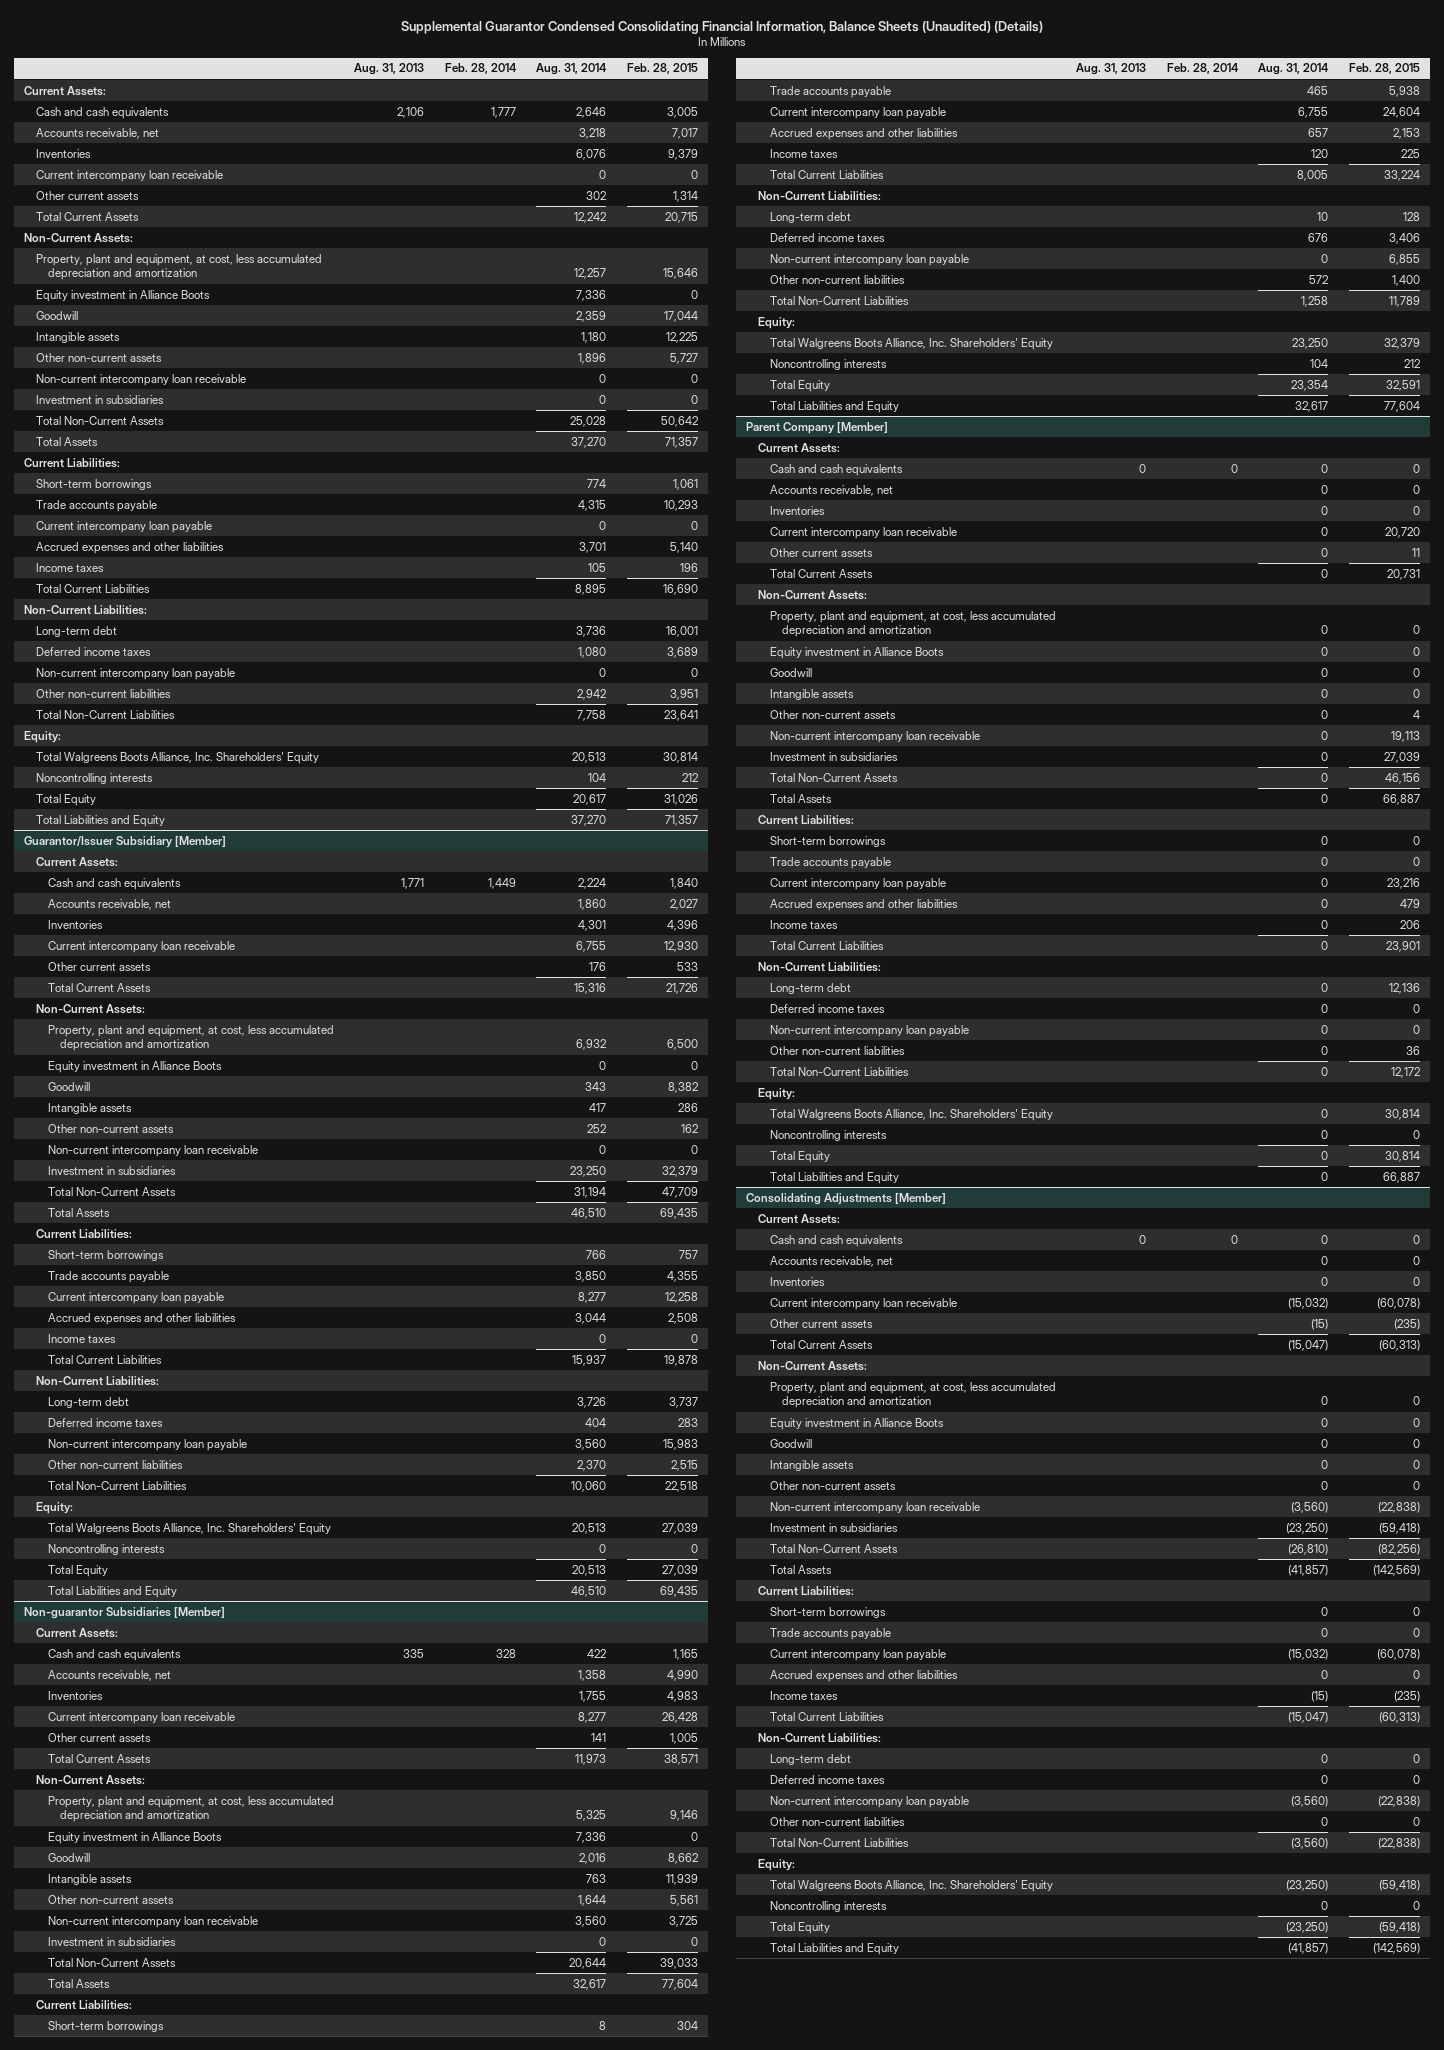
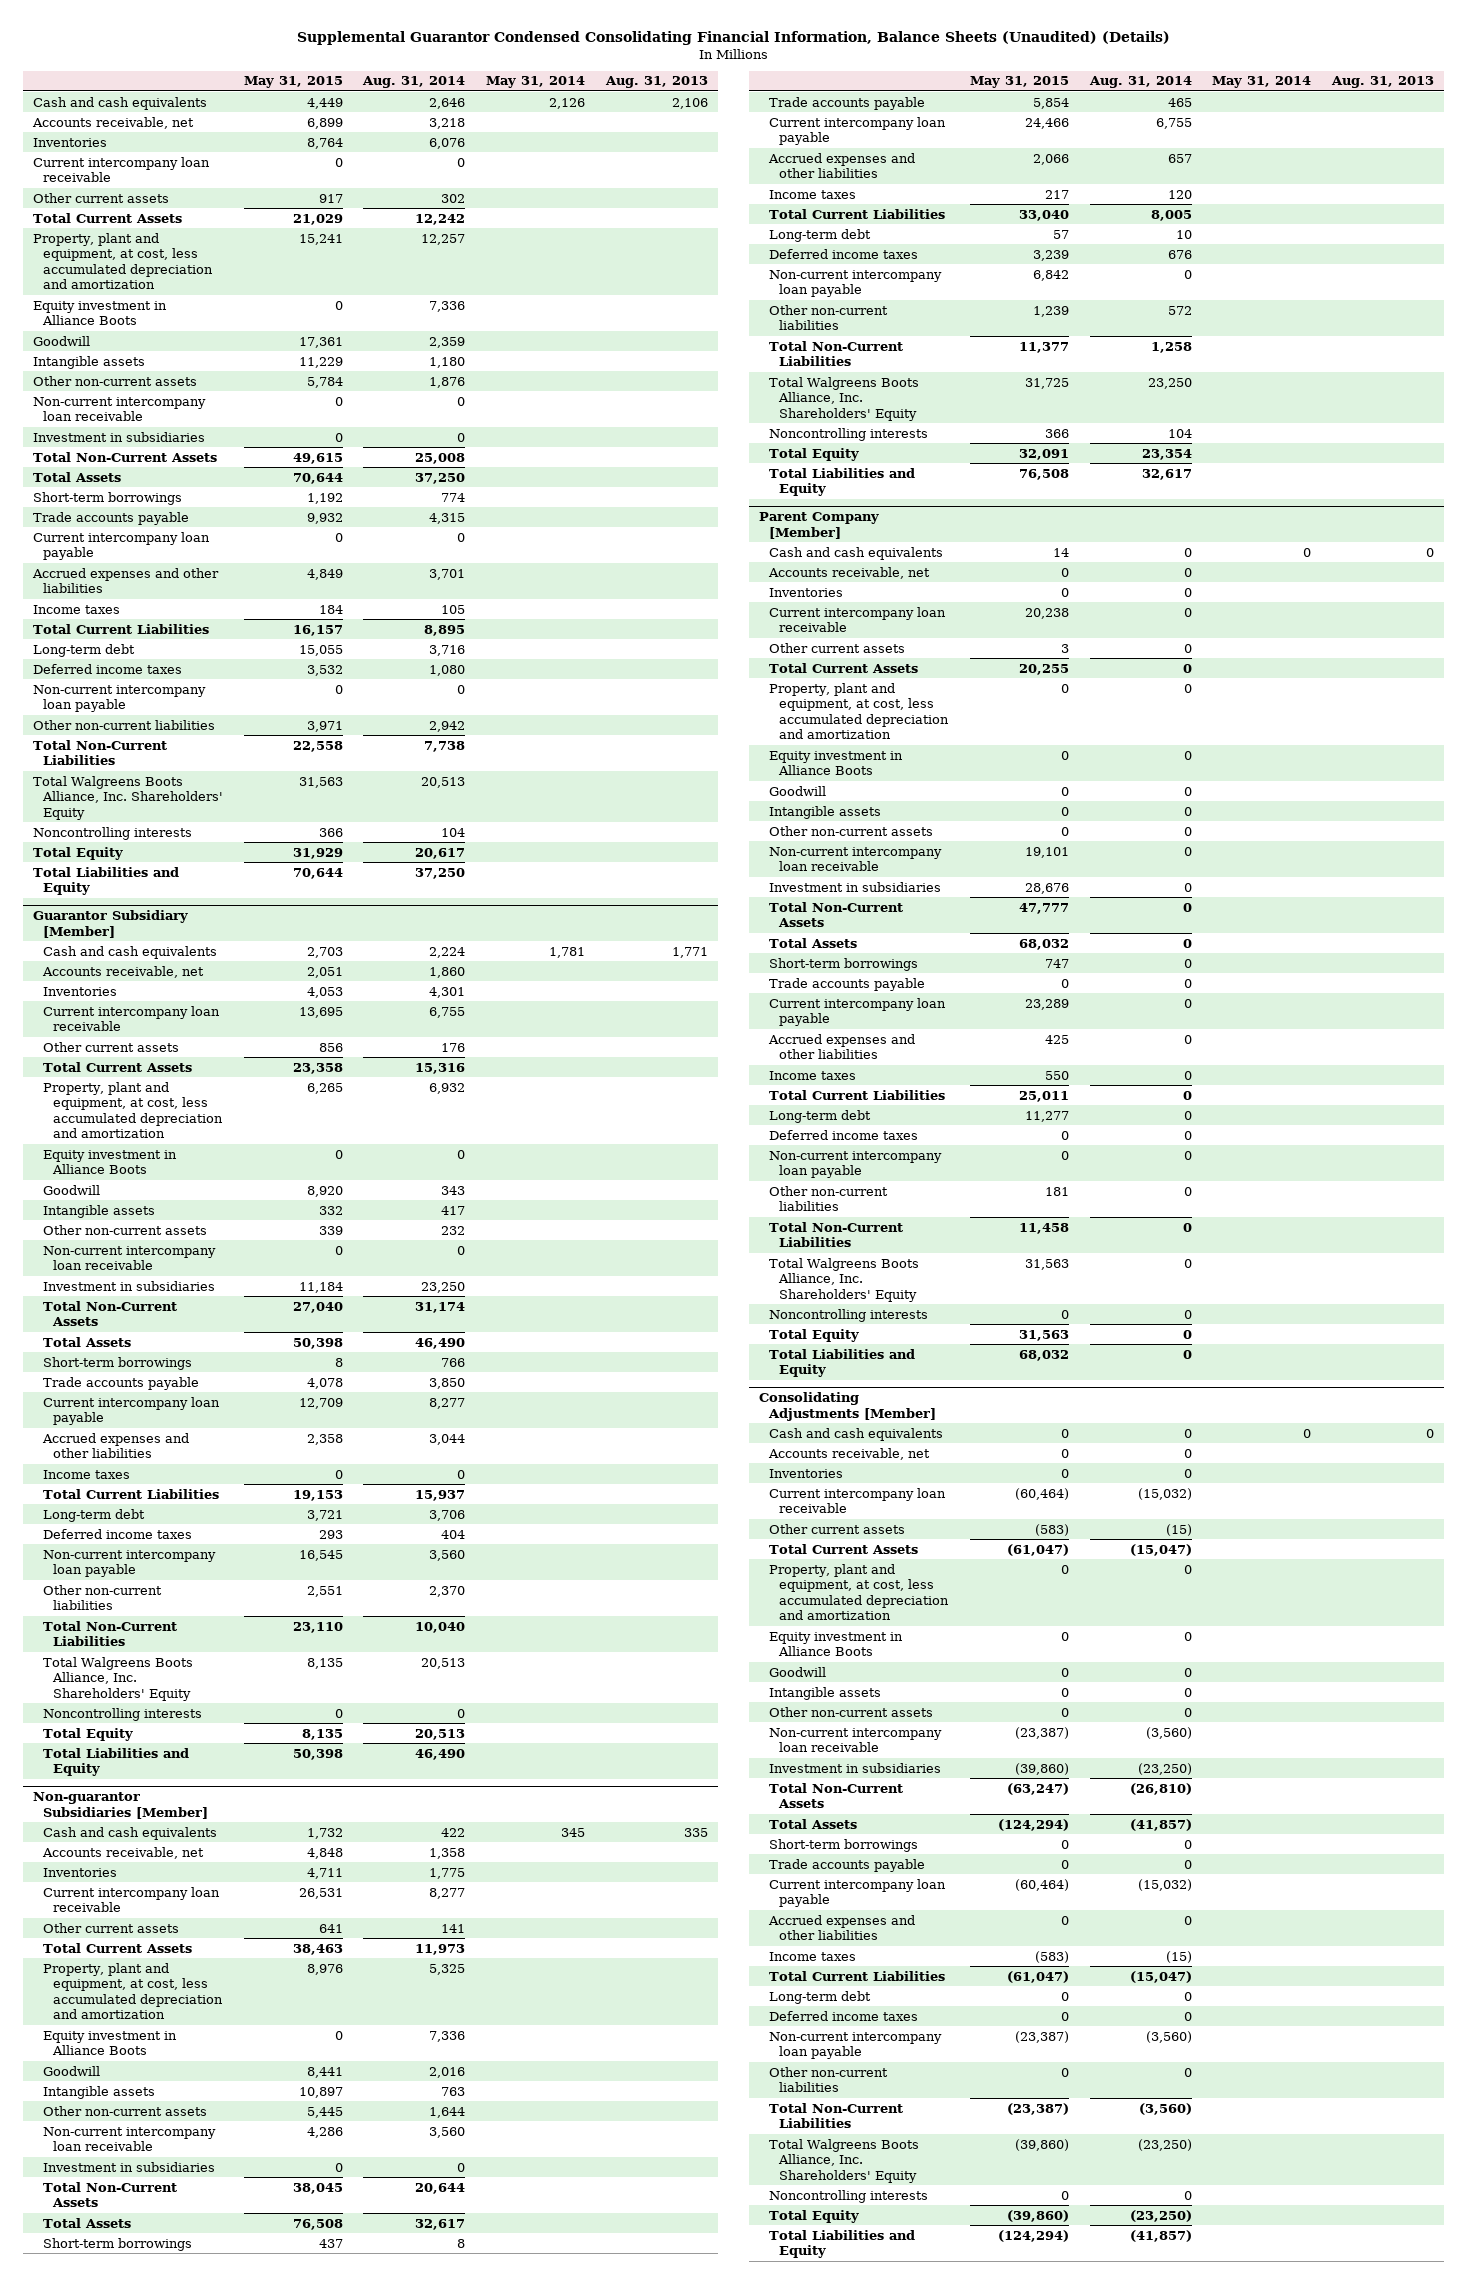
[444,63,517,75] Feb. 28, 2014 -> none
[626,63,698,75] Feb. 28, 2015 -> none
none -> [243,76,343,89] May 31, 2015
none -> [486,76,586,89] May 31, 2014
[24,85,107,96] Current Assets: -> none
[24,232,134,243] Non-Current Assets: -> none
[578,352,607,364] 1,896 -> [429,376,466,388] 1,876
[24,457,121,468] Current Liabilities: -> none
[570,415,607,427] 25,028 -> [415,452,466,464] 25,008
[571,436,607,448] 37,270 -> [415,472,466,484] 37,250
[24,604,148,615] Non-Current Liabilities: -> none
[576,625,607,637] 3,736 -> [429,644,466,656] 3,716
[24,730,62,743] Equity: -> none
[577,709,607,721] 7,758 -> [424,740,466,752] 7,738
[35,856,118,867] Current Assets: -> none
[571,814,607,826] 37,270 -> [415,867,466,879] 37,250
[24,835,227,848] Guarantor/Issuer Subsidiary [Member] -> [33,910,189,938] Guarantor Subsidiary [Member]
[35,1003,145,1014] Non-Current Assets: -> none
[587,1123,607,1133] 252 -> [441,1225,466,1235] 232
[35,1228,132,1239] Current Liabilities: -> none
[574,1186,607,1198] 31,194 -> [415,1301,466,1313] 31,174
[571,1207,607,1219] 46,510 -> [415,1337,466,1349] 46,490
[35,1375,159,1386] Non-Current Liabilities: -> none
[577,1396,607,1408] 3,726 -> [429,1509,466,1521] 3,706
[35,1501,73,1514] Equity: -> none
[571,1480,607,1492] 10,060 -> [415,1621,466,1633] 10,040
[571,1585,607,1597] 46,510 -> [415,1748,466,1760] 46,490
[35,1627,118,1638] Current Assets: -> none
[579,1690,607,1702] 1,755 -> [429,1867,466,1879] 1,775
[35,1774,145,1785] Non-Current Assets: -> none
[35,1999,132,2010] Current Liabilities: -> none
[758,190,882,201] Non-Current Liabilities: -> none
[758,316,796,329] Equity: -> none
[758,442,841,453] Current Assets: -> none
[758,589,868,600] Non-Current Assets: -> none
[758,814,855,825] Current Liabilities: -> none
[758,961,882,972] Non-Current Liabilities: -> none
[758,1087,796,1100] Equity: -> none
[758,1213,841,1224] Current Assets: -> none
[758,1360,868,1371] Non-Current Assets: -> none
[758,1585,855,1596] Current Liabilities: -> none
[758,1732,882,1743] Non-Current Liabilities: -> none
[758,1858,796,1871] Equity: -> none

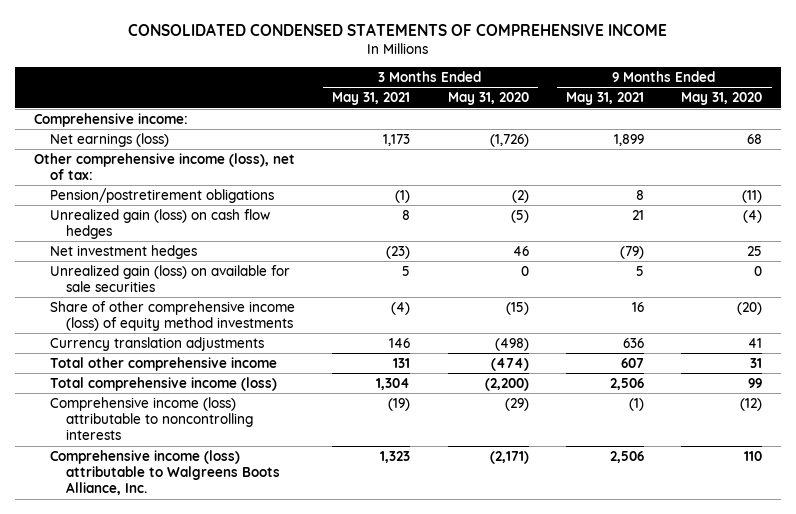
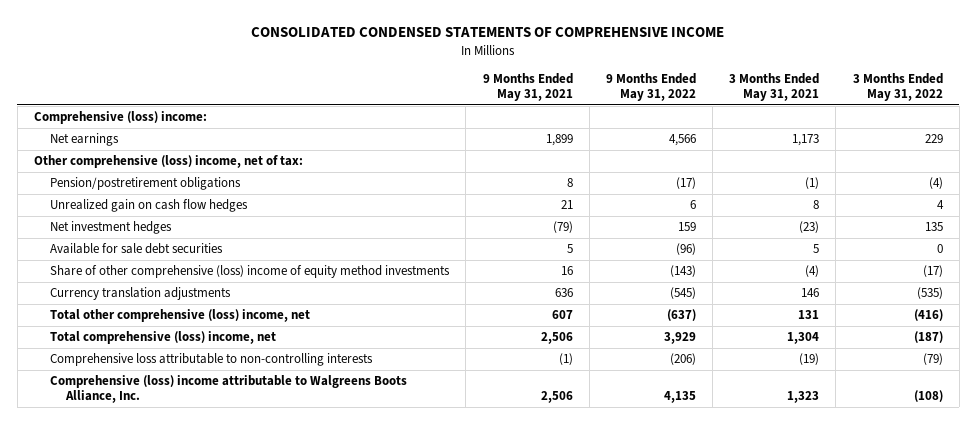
[447,92,529,106] May 31, 2020 -> none
[681,92,763,106] May 31, 2020 -> none
none -> [605,72,696,101] 9 Months Ended May 31, 2022
none -> [852,72,943,101] 3 Months Ended May 31, 2022
[33,112,188,127] Comprehensive income: -> [33,111,207,125] Comprehensive (loss) income:
[50,132,170,147] Net earnings (loss) -> [50,133,120,147] Net earnings
[33,152,295,181] Other comprehensive income (loss), net of tax: -> [33,155,303,169] Other comprehensive (loss) income, net of tax:
[50,208,271,240] Unrealized gain (loss) on cash flow hedges -> [50,199,249,213] Unrealized gain on cash flow hedges
[50,264,291,293] Unrealized gain (loss) on available for sale securities -> [50,243,224,255] Available for sale debt securities
[50,300,296,332] Share of other comprehensive income (loss) of equity method investments -> [50,265,451,279] Share of other comprehensive (loss) income of equity method investments
[50,356,278,371] Total other comprehensive income -> [50,309,311,323] Total other comprehensive (loss) income, net
[50,376,278,391] Total comprehensive income (loss) -> [50,331,277,345] Total comprehensive (loss) income, net
[50,396,254,441] Comprehensive income (loss) attributable to noncontrolling interests -> [50,353,374,367] Comprehensive loss attributable to non-controlling interests
[50,449,281,496] Comprehensive income (loss) attributable to Walgreens Boots Alliance, Inc. -> [50,375,408,404] Comprehensive (loss) income attributable to Walgreens Boots Alliance, Inc.

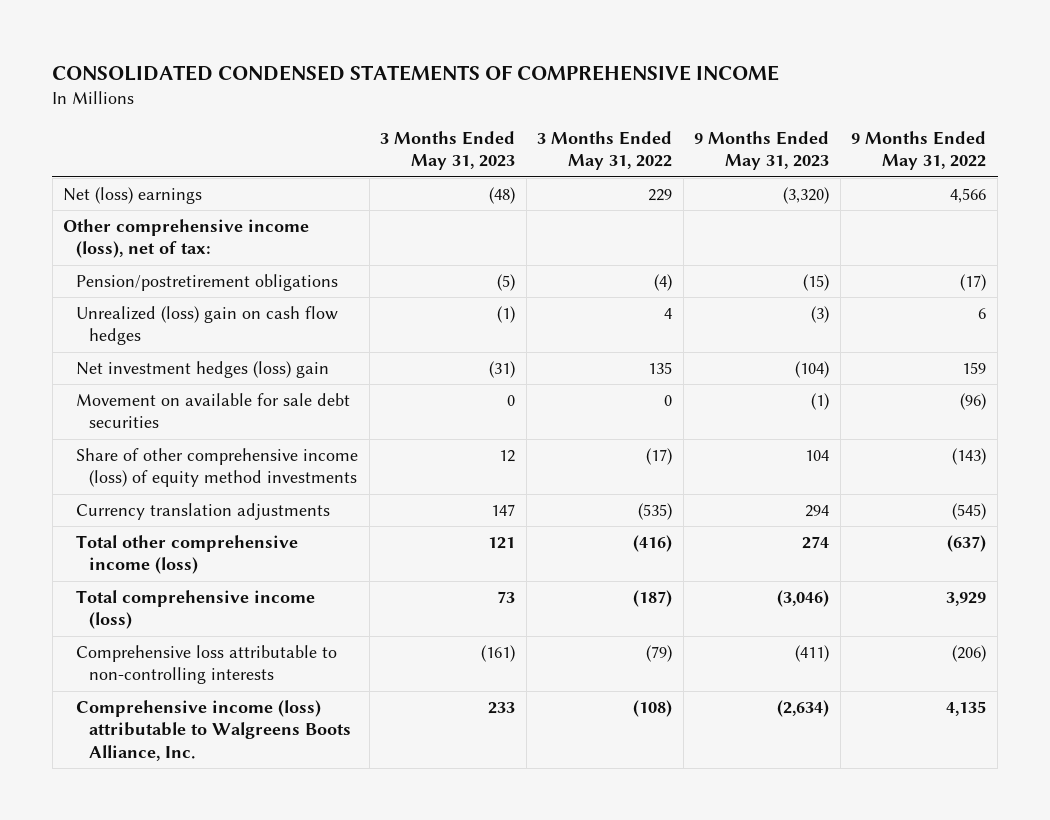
[482,72,573,101] 9 Months Ended May 31, 2021 -> none
[729,72,820,101] 3 Months Ended May 31, 2021 -> none
none -> [380,130,516,171] 3 Months Ended May 31, 2023
none -> [694,130,830,171] 9 Months Ended May 31, 2023
[33,111,207,125] Comprehensive (loss) income: -> none
[50,133,120,147] Net earnings -> [63,186,203,204] Net (loss) earnings
[33,155,303,169] Other comprehensive (loss) income, net of tax: -> [63,218,310,259] Other comprehensive income (loss), net of tax:
[50,199,249,213] Unrealized gain on cash flow hedges -> [76,305,339,346] Unrealized (loss) gain on cash flow hedges
[50,221,173,235] Net investment hedges -> [76,360,330,378] Net investment hedges (loss) gain
[50,243,224,255] Available for sale debt securities -> [76,392,351,429] Movement on available for sale debt securities
[50,265,451,279] Share of other comprehensive (loss) income of equity method investments -> [76,447,359,488] Share of other comprehensive income (loss) of equity method investments
[50,309,311,323] Total other comprehensive (loss) income, net -> [76,534,299,575] Total other comprehensive income (loss)
[50,331,277,345] Total comprehensive (loss) income, net -> [76,589,316,630] Total comprehensive income (loss)
[50,375,408,404] Comprehensive (loss) income attributable to Walgreens Boots Alliance, Inc. -> [76,699,352,762] Comprehensive income (loss) attributable to Walgreens Boots Alliance, Inc.

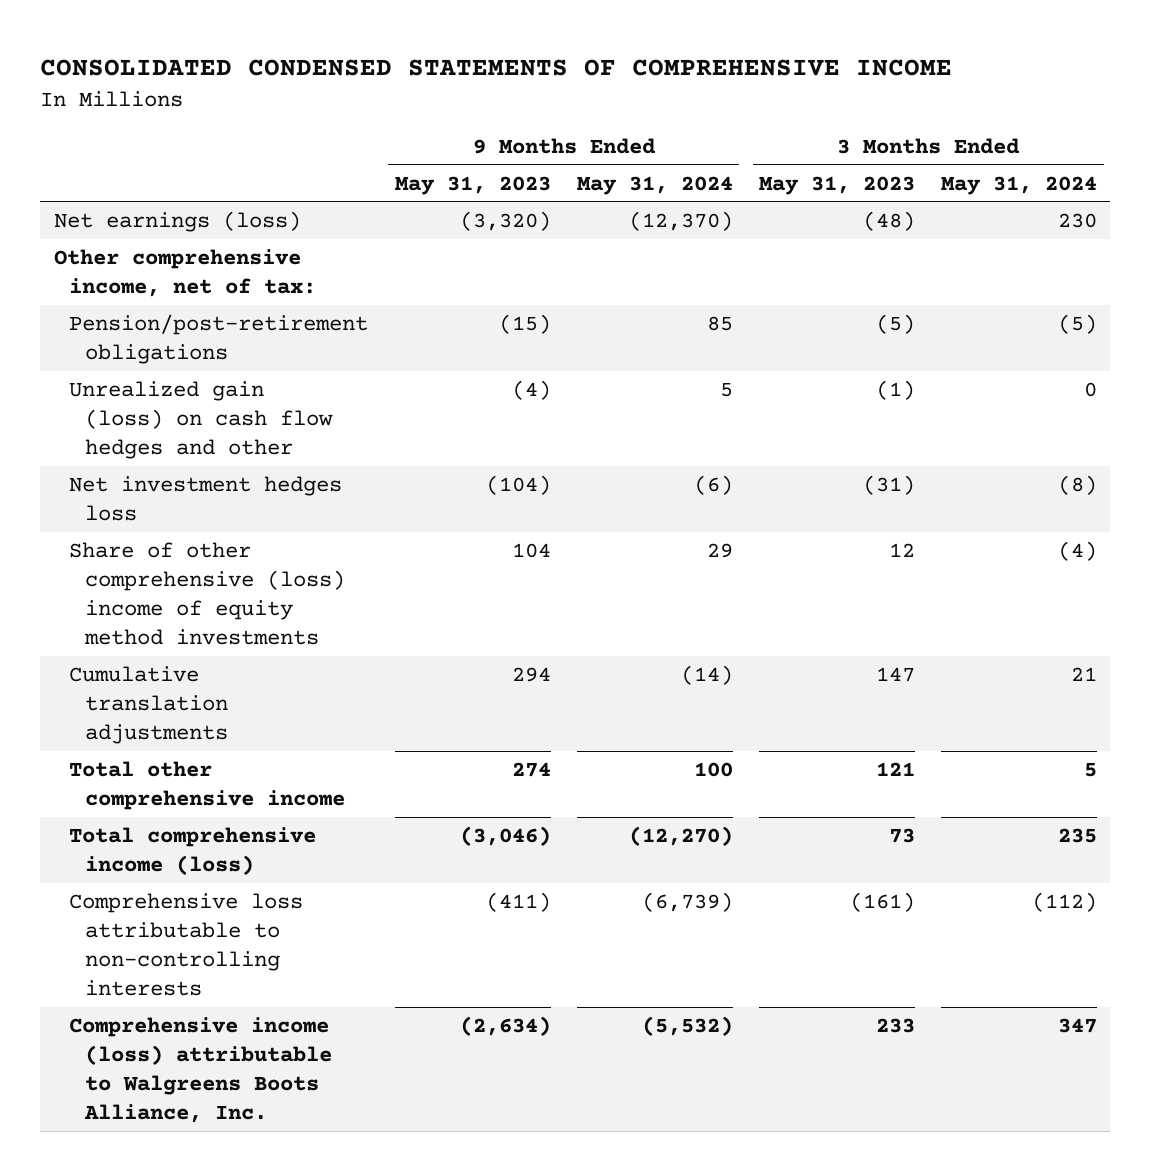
[537,130,673,171] 3 Months Ended May 31, 2022 -> none
[851,130,987,171] 9 Months Ended May 31, 2022 -> none
none -> [576,175,733,195] May 31, 2024
none -> [941,175,1098,195] May 31, 2024
[76,392,351,429] Movement on available for sale debt securities -> none
[63,186,203,204] Net (loss) earnings -> [53,210,301,232] Net earnings (loss)
[63,218,310,259] Other comprehensive income (loss), net of tax: -> [53,248,317,297] Other comprehensive income, net of tax:
[76,273,339,291] Pension/postretirement obligations -> [69,313,369,364] Pension/post-retirement obligations
[76,305,339,346] Unrealized (loss) gain on cash flow hedges -> [69,380,334,460] Unrealized gain (loss) on cash flow hedges and other
[811,305,830,323] (3) -> [511,379,551,400] (4)
[76,360,330,378] Net investment hedges (loss) gain -> [69,475,343,521] Net investment hedges loss
[76,447,359,488] Share of other comprehensive income (loss) of equity method investments -> [69,541,346,646] Share of other comprehensive (loss) income of equity method investments
[76,502,331,520] Currency translation adjustments -> [69,665,229,745] Cumulative translation adjustments
[76,534,299,575] Total other comprehensive income (loss) -> [69,760,346,810] Total other comprehensive income

